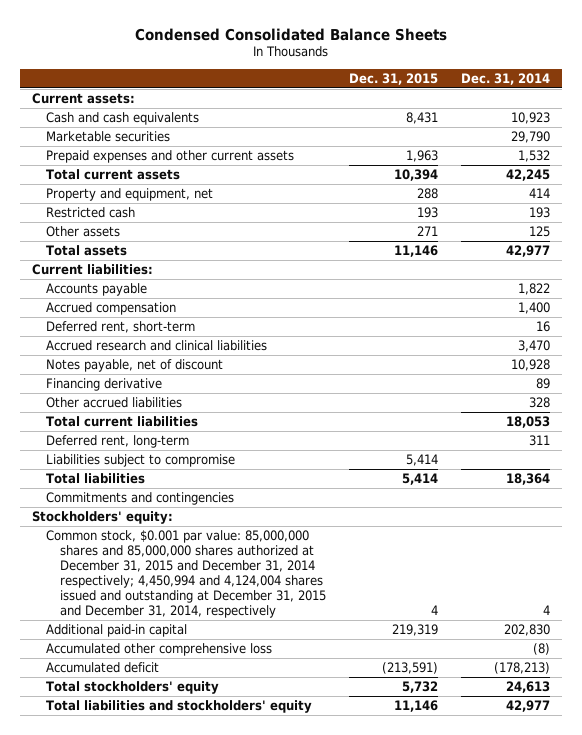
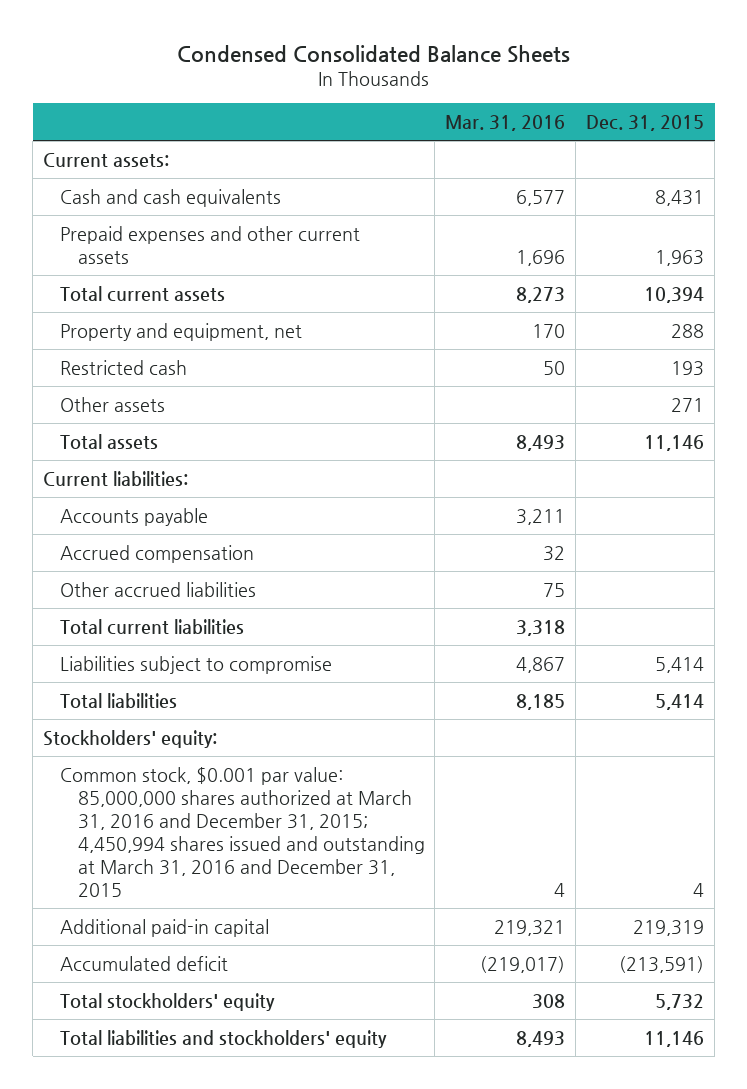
[461,72,551,85] Dec. 31, 2014 -> none
none -> [445,114,566,131] Mar. 31, 2016
[45,131,170,143] Marketable securities -> none
[45,321,195,334] Deferred rent, short-term -> none
[45,340,267,352] Accrued research and clinical liabilities -> none
[45,359,223,373] Notes payable, net of discount -> none
[45,378,162,392] Financing derivative -> none
[45,435,189,449] Deferred rent, long-term -> none
[45,492,234,506] Commitments and contingencies -> none
[45,530,327,618] Common stock, $0.001 par value: 85,000,000 shares and 85,000,000 shares authorized at December 31, 2015 and December 31, 2014 respectively; 4,450,994 and 4,124,004 shares issued and outstanding at December 31, 2015 and December 31, 2014, respectively -> [60,766,425,897] Common stock, $0.001 par value: 85,000,000 shares authorized at March 31, 2016 and December 31, 2015; 4,450,994 shares issued and outstanding at March 31, 2016 and December 31, 2015
[45,643,272,657] Accumulated other comprehensive loss -> none

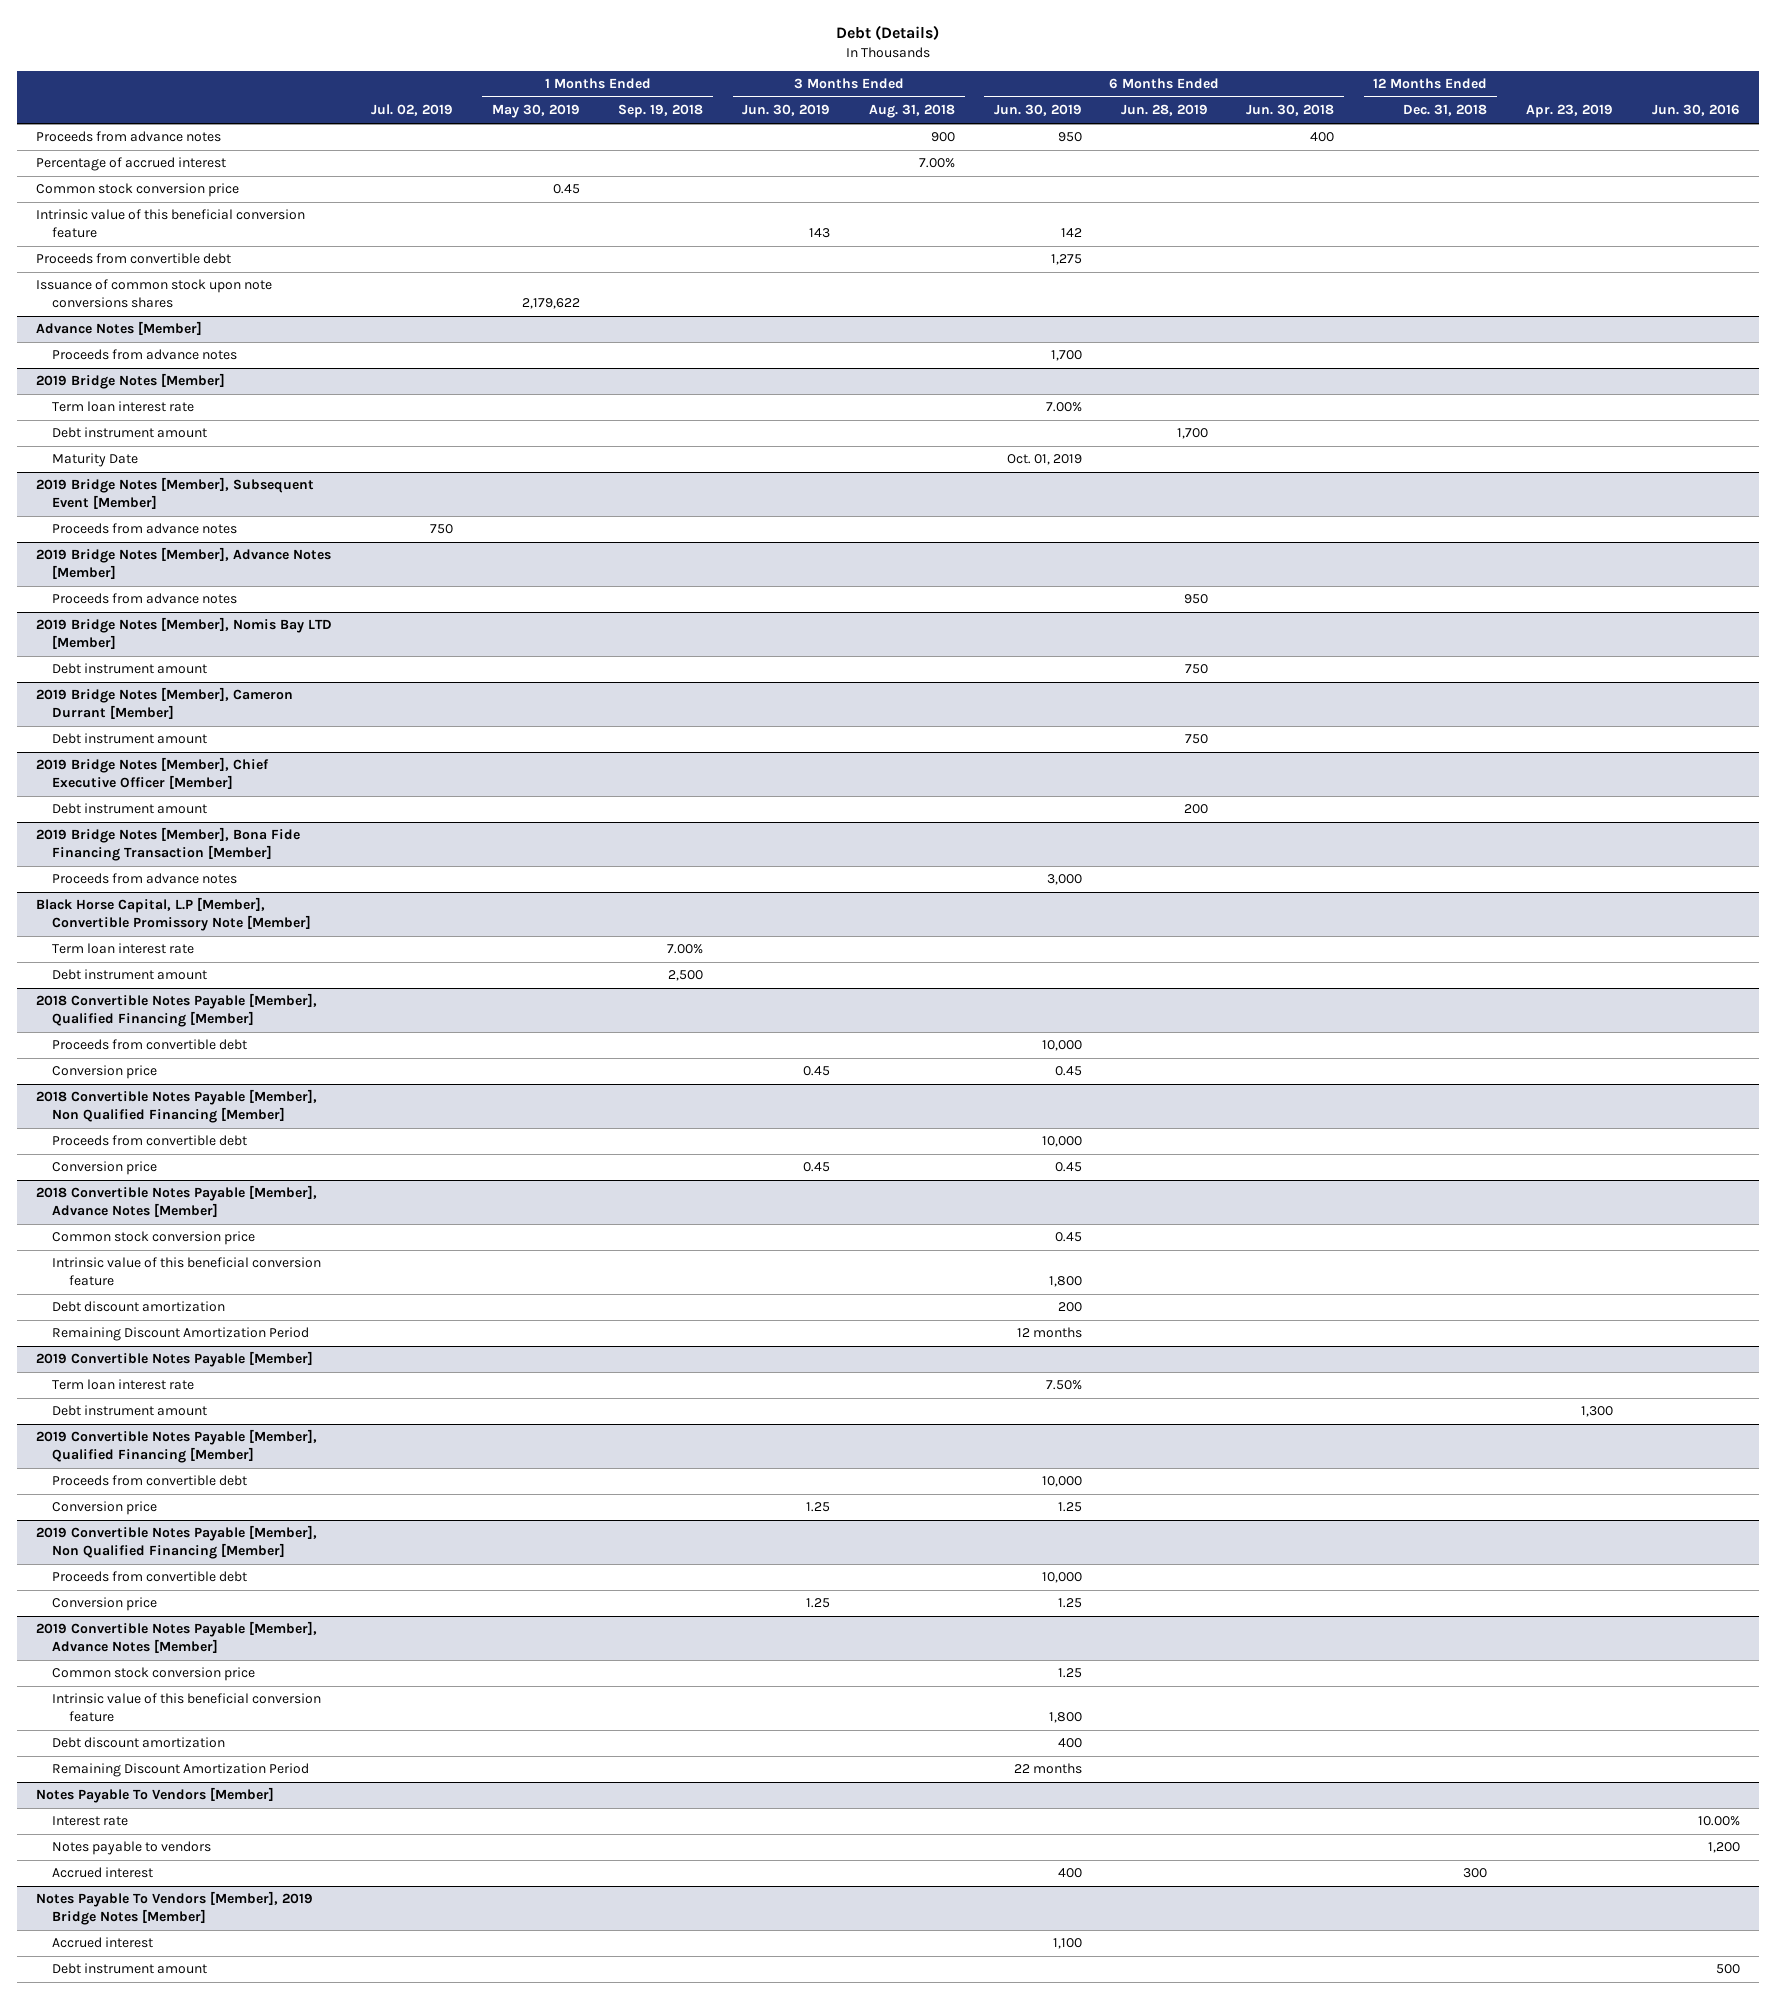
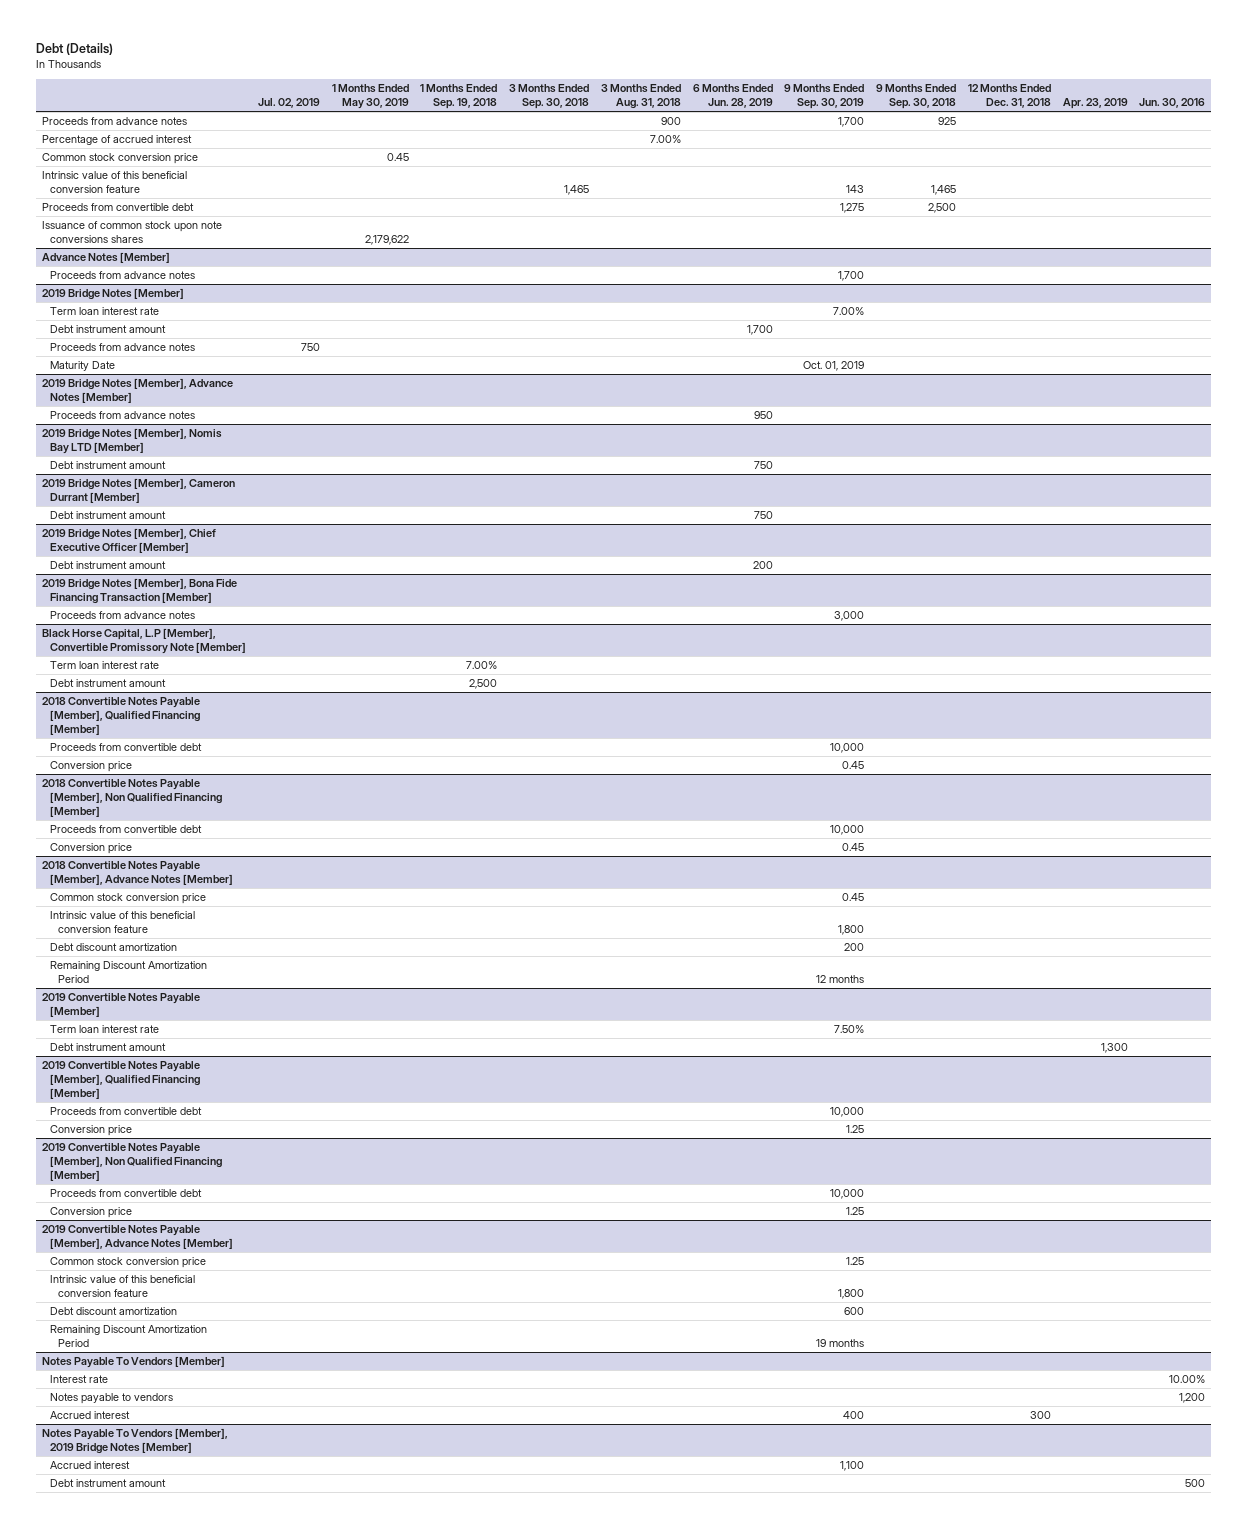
[742,104,831,117] Jun. 30, 2019 -> none
[993,104,1082,117] Jun. 30, 2019 -> none
[1246,104,1335,117] Jun. 30, 2018 -> none
none -> [509,84,590,109] 3 Months Ended Sep. 30, 2018
none -> [784,84,865,109] 9 Months Ended Sep. 30, 2019
none -> [876,84,957,109] 9 Months Ended Sep. 30, 2018
none -> [49,343,195,352] Proceeds from advance notes
[35,477,314,510] 2019 Bridge Notes [Member], Subsequent Event [Member] -> none
[52,523,238,535] Proceeds from advance notes -> none

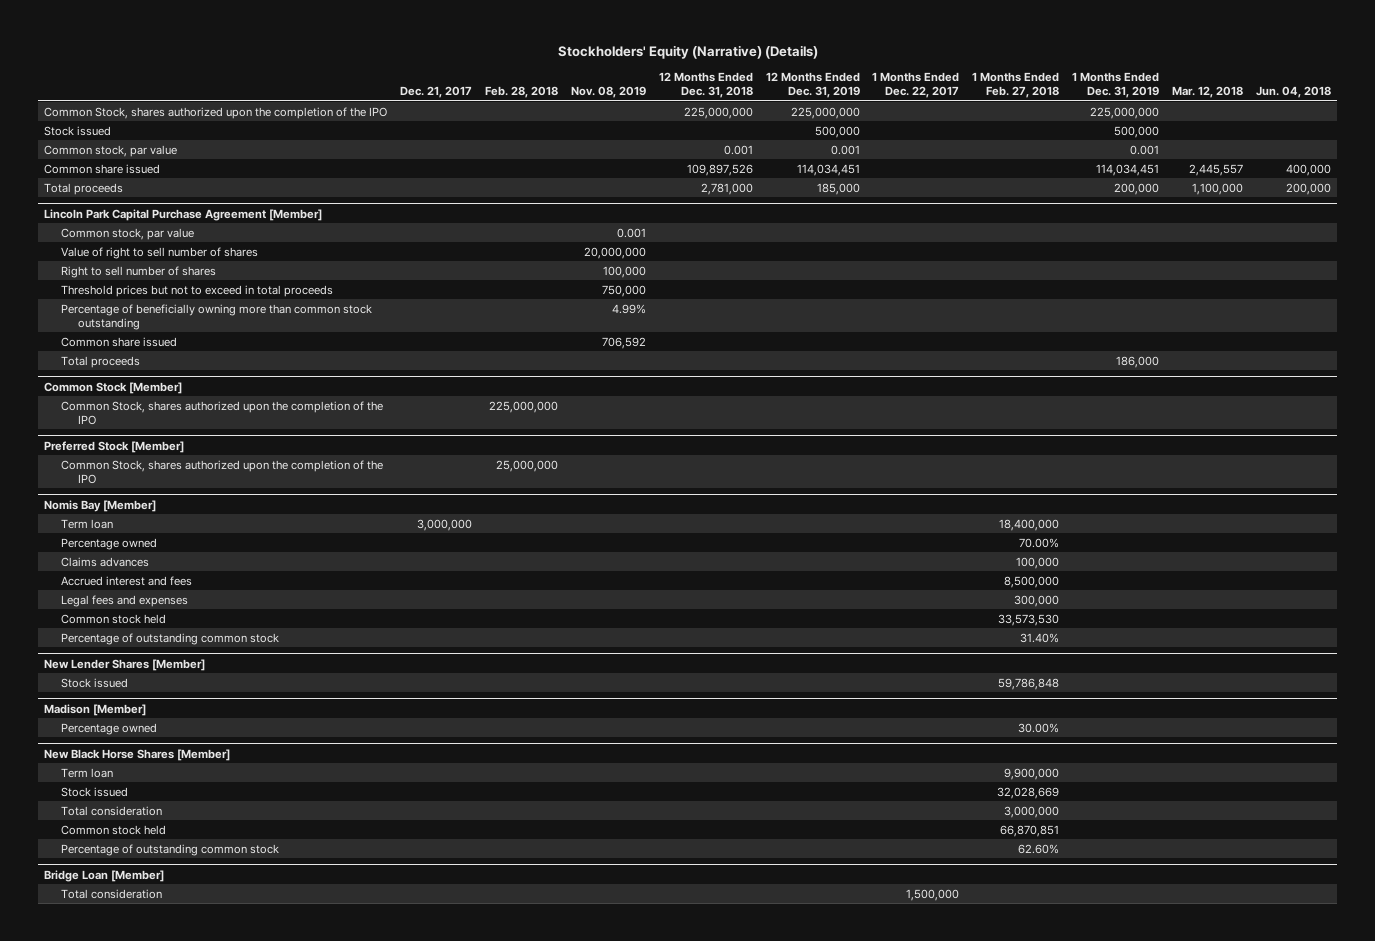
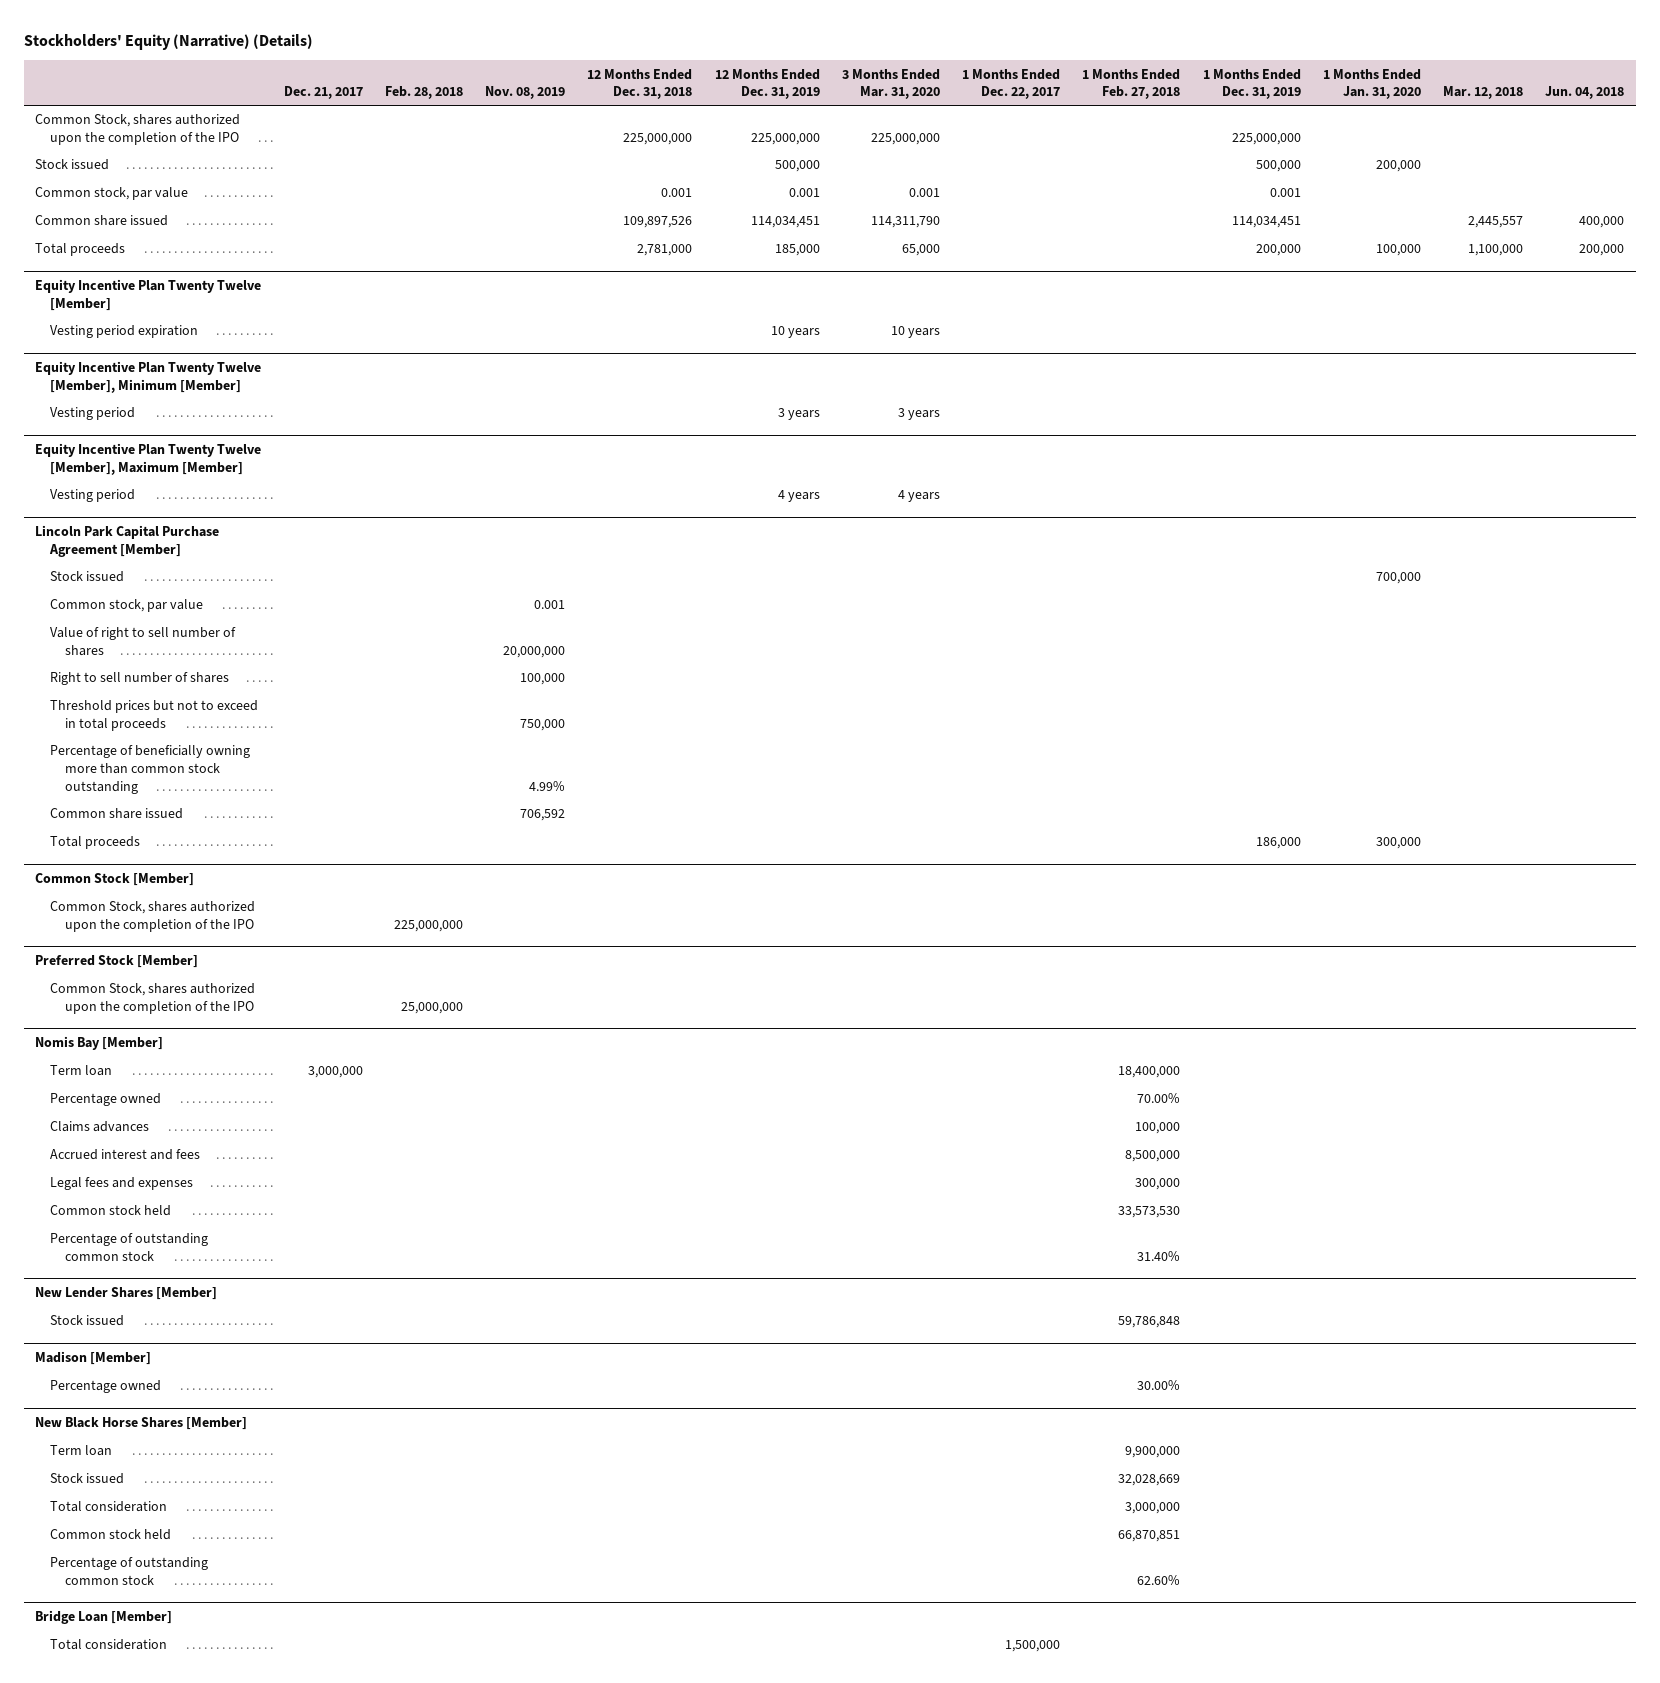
none -> [841,68,940,100] 3 Months Ended Mar. 31, 2020
none -> [1322,68,1421,100] 1 Months Ended Jan. 31, 2020
none -> [35,279,262,312] Equity Incentive Plan Twenty Twelve [Member]
none -> [50,325,199,339] Vesting period expiration
none -> [35,361,262,394] Equity Incentive Plan Twenty Twelve [Member], Minimum [Member]
none -> [50,407,136,421] Vesting period
none -> [35,443,262,476] Equity Incentive Plan Twenty Twelve [Member], Maximum [Member]
none -> [50,489,136,503] Vesting period
none -> [50,571,125,583] Stock issued

